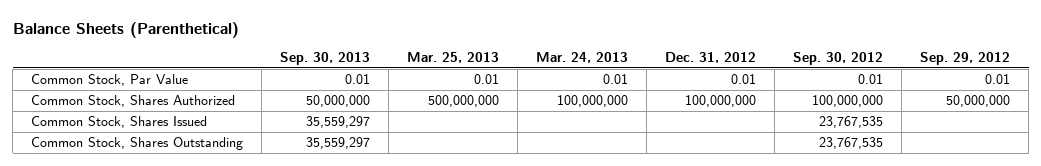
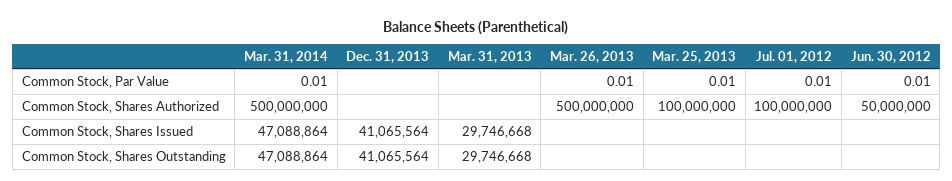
[280,52,371,66] Sep. 30, 2013 -> none
[536,52,629,64] Mar. 24, 2013 -> none
[665,52,757,64] Dec. 31, 2012 -> none
[793,52,884,66] Sep. 30, 2012 -> none
[920,52,1011,66] Sep. 29, 2012 -> none
none -> [243,50,328,63] Mar. 31, 2014
none -> [346,50,430,63] Dec. 31, 2013
none -> [447,50,532,63] Mar. 31, 2013
none -> [549,50,634,63] Mar. 26, 2013
none -> [756,50,833,63] Jul. 01, 2012
none -> [850,50,931,63] Jun. 30, 2012
[428,95,500,108] 500,000,000 -> [658,100,737,113] 100,000,000

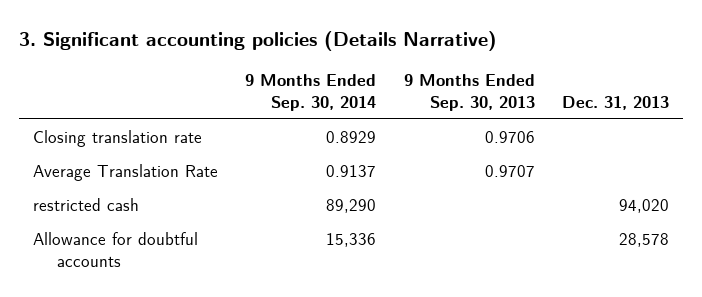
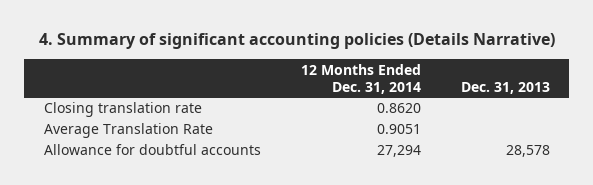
[19,30,498,51] 3. Significant accounting policies (Details Narrative) -> [38,33,555,50] 4. Summary of significant accounting policies (Details Narrative)
[245,73,377,111] 9 Months Ended Sep. 30, 2014 -> none
[403,73,535,111] 9 Months Ended Sep. 30, 2013 -> none
none -> [300,63,421,94] 12 Months Ended Dec. 31, 2014
[32,198,139,212] restricted cash -> none

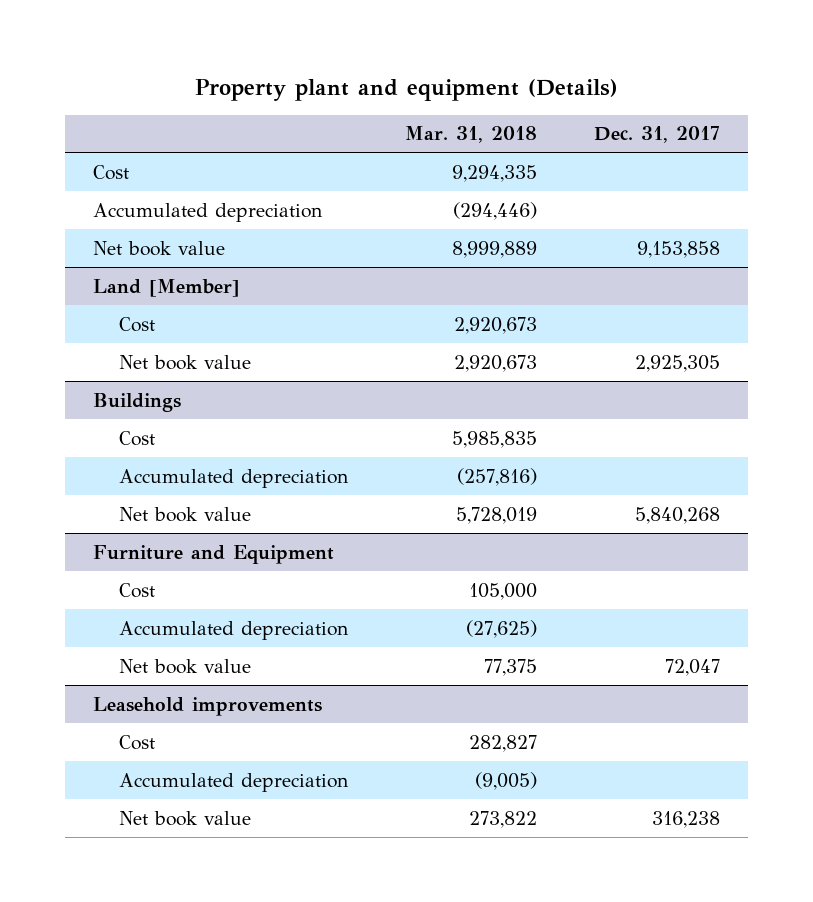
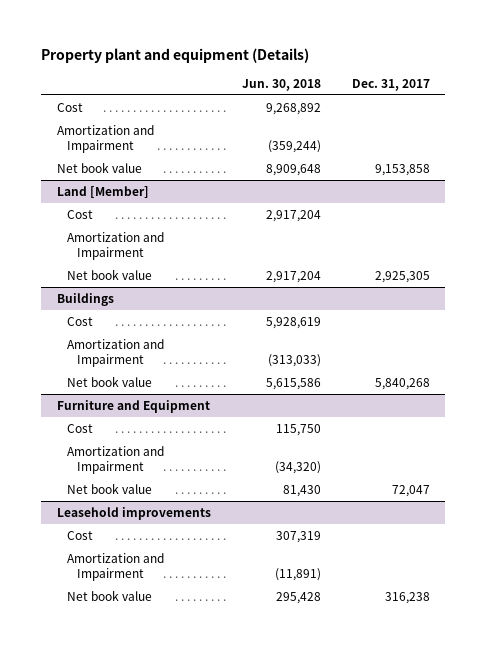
[405,126,538,144] Mar. 31, 2018 -> none
none -> [241,78,321,91] Jun. 30, 2018
[93,202,324,222] Accumulated depreciation -> [56,124,154,153] Amortization and Impairment
none -> [67,231,165,260] Amortization and Impairment
[118,468,349,488] Accumulated depreciation -> [67,338,165,367] Amortization and Impairment
[118,620,349,640] Accumulated depreciation -> [67,445,165,474] Amortization and Impairment
[118,772,349,792] Accumulated depreciation -> [67,552,165,581] Amortization and Impairment

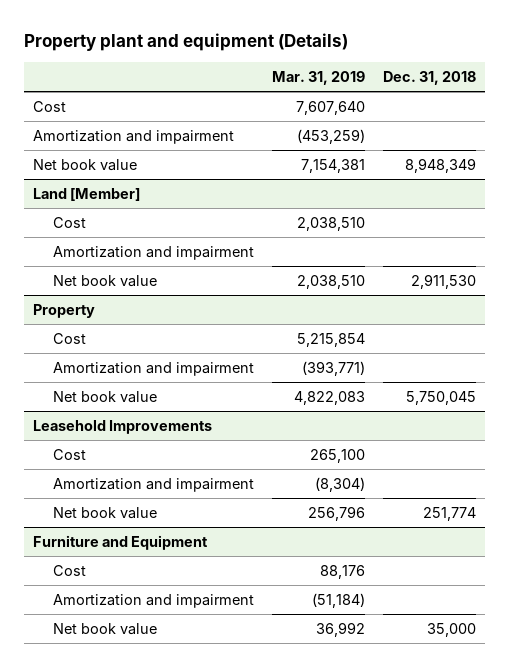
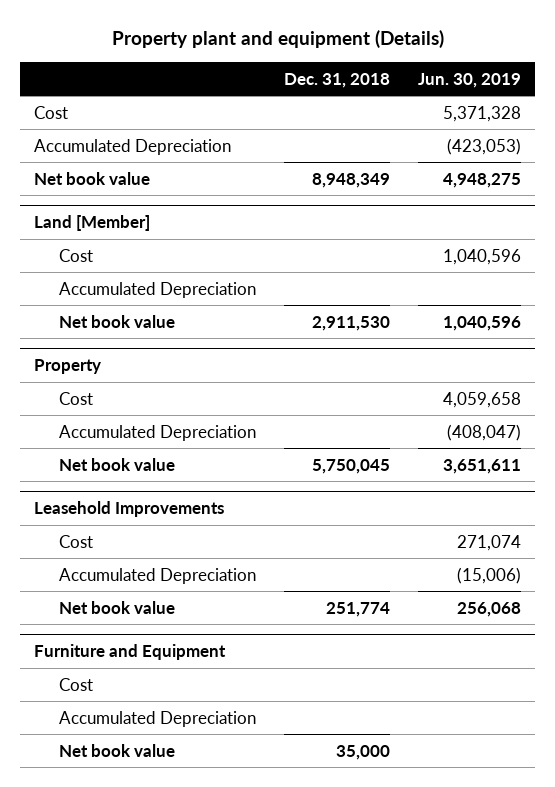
[272,70,366,85] Mar. 31, 2019 -> none
none -> [418,72,522,88] Jun. 30, 2019
[33,130,235,145] Amortization and impairment -> [33,138,231,155] Accumulated Depreciation
[53,246,255,261] Amortization and impairment -> [58,281,256,298] Accumulated Depreciation
[53,362,255,377] Amortization and impairment -> [58,424,256,441] Accumulated Depreciation
[53,478,255,493] Amortization and impairment -> [58,567,256,584] Accumulated Depreciation
[53,594,255,609] Amortization and impairment -> [58,710,256,727] Accumulated Depreciation

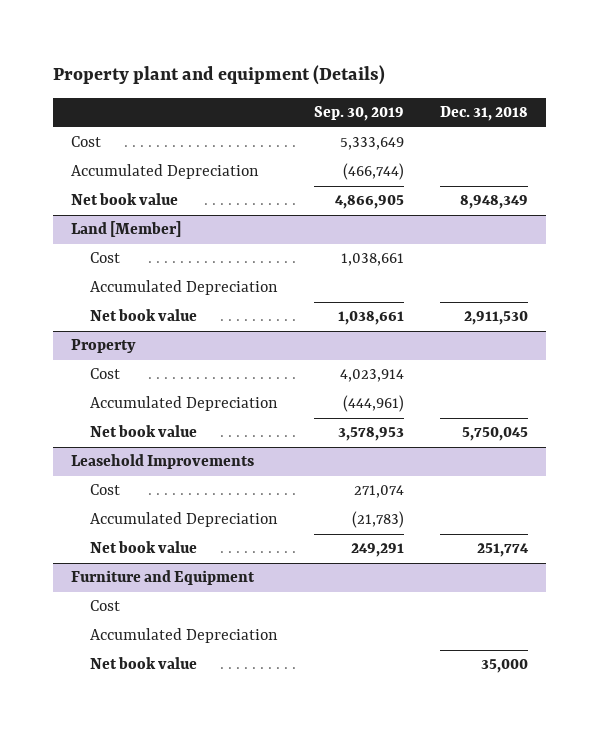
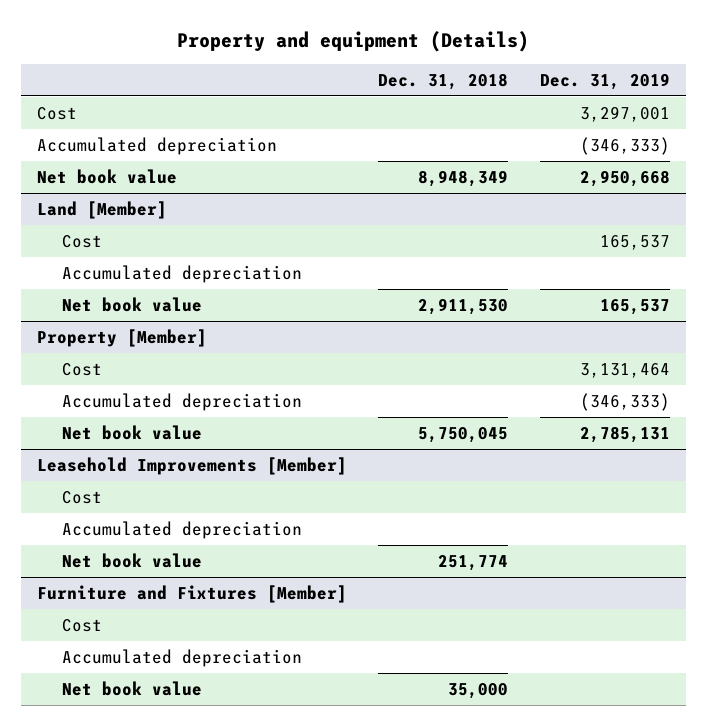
[52,65,385,86] Property plant and equipment (Details) -> [177,31,530,53] Property and equipment (Details)
[313,106,404,122] Sep. 30, 2019 -> none
none -> [540,72,671,90] Dec. 31, 2019
[70,164,259,180] Accumulated Depreciation -> [36,136,277,155] Accumulated depreciation
[90,280,279,296] Accumulated Depreciation -> [61,264,302,283] Accumulated depreciation
[70,339,136,354] Property -> [36,328,207,347] Property [Member]
[90,396,279,412] Accumulated Depreciation -> [61,392,302,411] Accumulated depreciation
[70,454,254,470] Leasehold Improvements -> [36,456,347,475] Leasehold Improvements [Member]
[90,512,279,528] Accumulated Depreciation -> [61,520,302,539] Accumulated depreciation
[70,570,255,586] Furniture and Equipment -> [36,584,347,603] Furniture and Fixtures [Member]
[90,628,279,644] Accumulated Depreciation -> [61,648,302,667] Accumulated depreciation

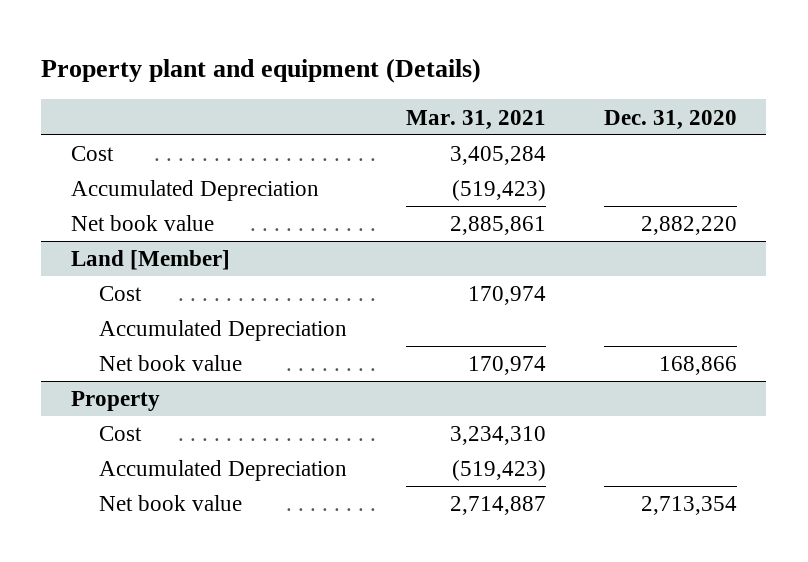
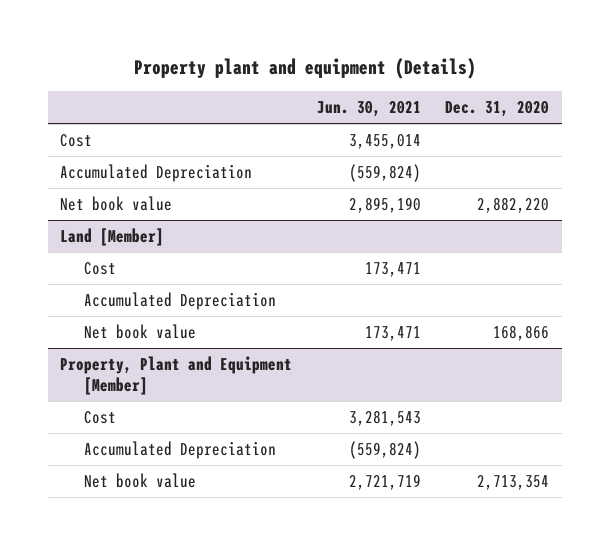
[405,109,546,130] Mar. 31, 2021 -> none
none -> [316,101,421,118] Jun. 30, 2021
[70,391,160,412] Property -> [60,355,293,395] Property, Plant and Equipment [Member]

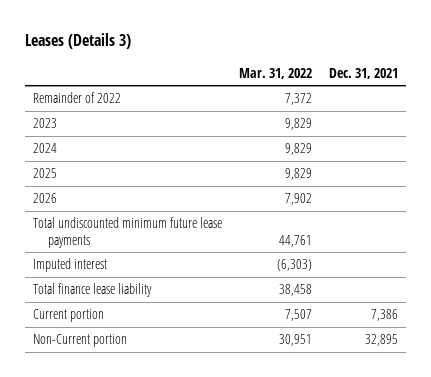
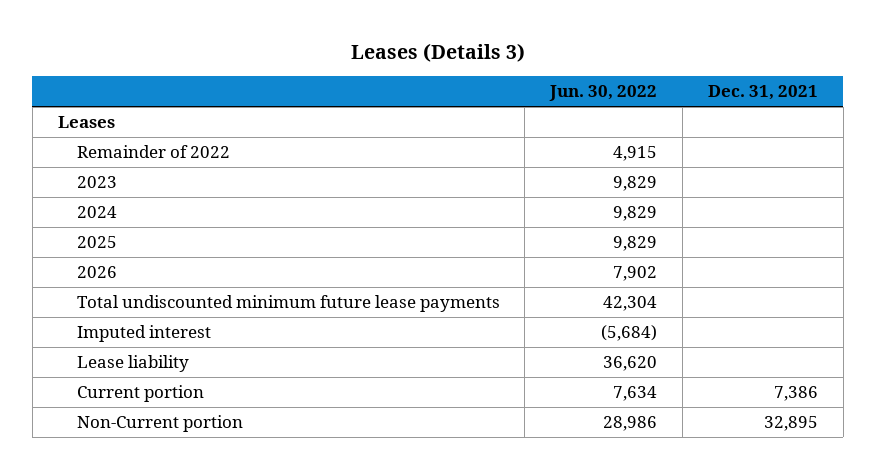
[238,67,312,79] Mar. 31, 2022 -> none
none -> [549,85,658,102] Jun. 30, 2022
none -> [57,116,115,129] Leases
[33,283,153,298] Total finance lease liability -> [76,355,189,373] Lease liability

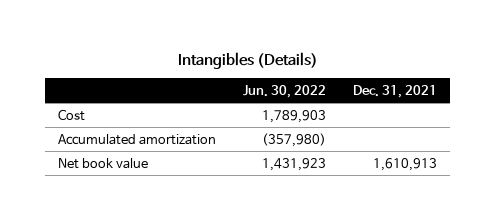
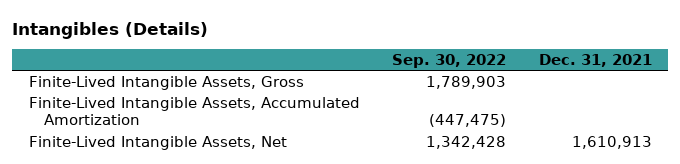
[243,85,327,99] Jun. 30, 2022 -> none
none -> [392,54,507,69] Sep. 30, 2022
[58,108,86,121] Cost -> [28,75,304,90] Finite-Lived Intangible Assets, Gross
[58,133,217,145] Accumulated amortization -> [28,96,360,126] Finite-Lived Intangible Assets, Accumulated Amortization
[58,157,149,169] Net book value -> [28,135,287,150] Finite-Lived Intangible Assets, Net

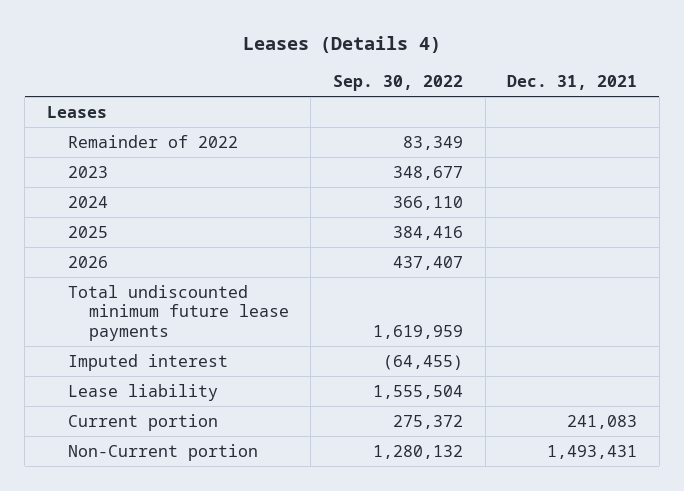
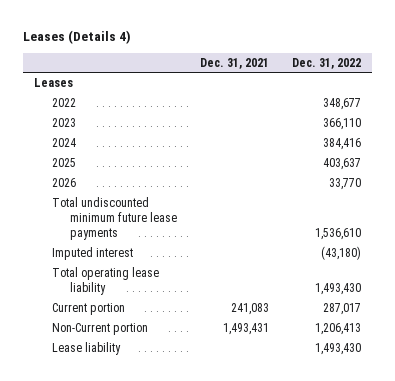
[332,75,463,92] Sep. 30, 2022 -> none
none -> [291,57,361,69] Dec. 31, 2022
[67,135,238,149] Remainder of 2022 -> [52,97,77,107] 2022
none -> [52,266,160,296] Total operating lease liability
[67,384,218,402] Lease liability -> [52,341,122,355] Lease liability

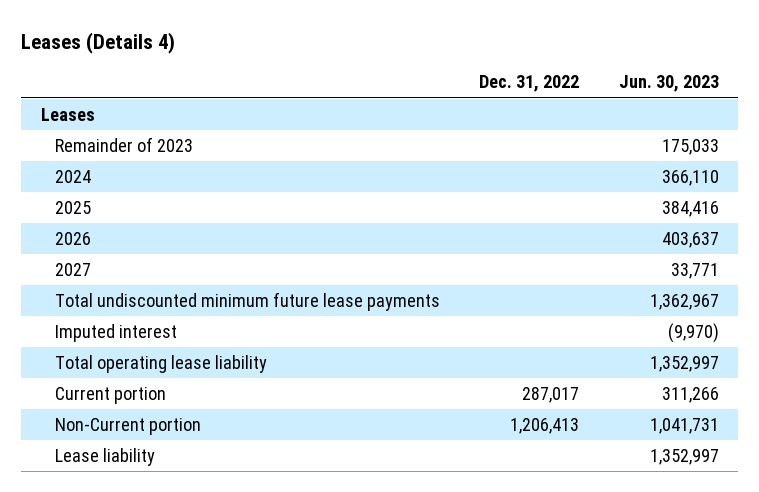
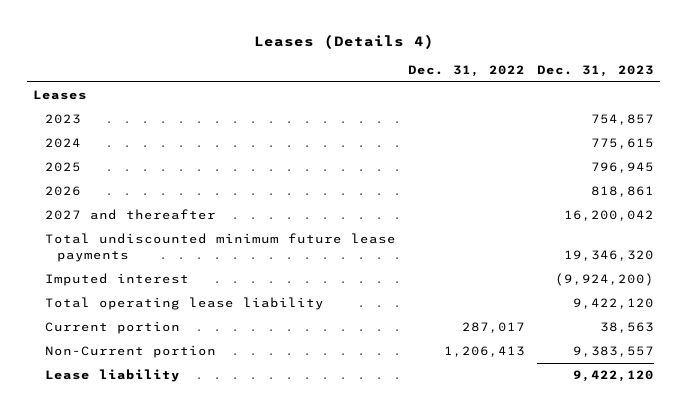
[618,75,719,93] Jun. 30, 2023 -> none
none -> [536,64,654,77] Dec. 31, 2023
[55,136,194,152] Remainder of 2023 -> [44,114,81,125] 2023
[55,262,92,276] 2027 -> [44,209,216,221] 2027 and thereafter

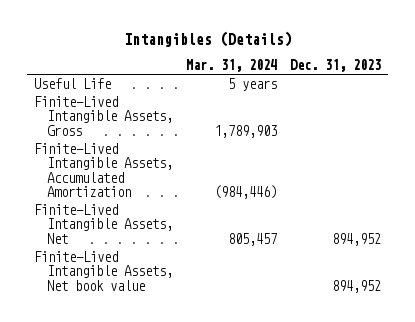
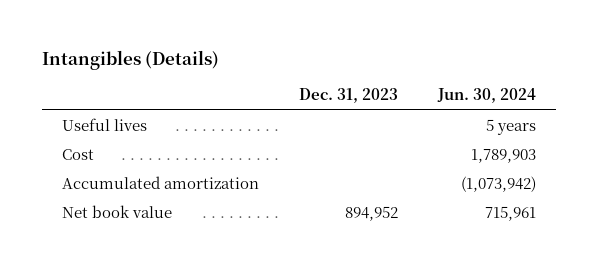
[186,58,278,72] Mar. 31, 2024 -> none
none -> [436,88,536,104] Jun. 30, 2024
[34,251,173,291] Finite-Lived Intangible Assets, Net book value -> none
[34,78,112,90] Useful Life -> [62,118,148,132] Useful lives
[34,96,173,136] Finite-Lived Intangible Assets, Gross -> [62,149,95,161] Cost
[34,143,173,197] Finite-Lived Intangible Assets, Accumulated Amortization -> [62,176,260,190] Accumulated amortization
[34,204,173,244] Finite-Lived Intangible Assets, Net -> [62,205,173,219] Net book value

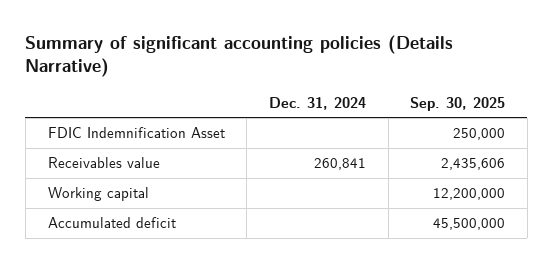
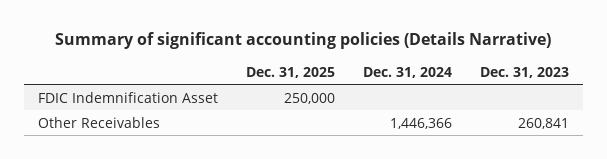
[410,96,506,111] Sep. 30, 2025 -> none
none -> [245,66,335,78] Dec. 31, 2025
none -> [479,66,569,78] Dec. 31, 2023
[47,187,149,202] Working capital -> none
[47,217,176,229] Accumulated deficit -> none
[47,157,160,169] Receivables value -> [37,116,160,128] Other Receivables
[313,158,366,171] 260,841 -> [389,117,452,129] 1,446,366

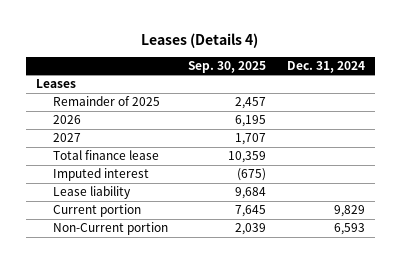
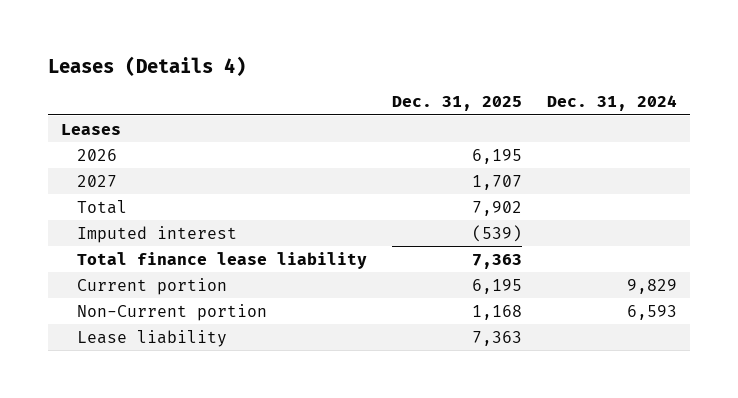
[188,60,267,73] Sep. 30, 2025 -> none
none -> [392,96,523,112] Dec. 31, 2025
[53,96,161,107] Remainder of 2025 -> none
[53,150,160,161] Total finance lease -> none
none -> [76,199,127,214] Total
none -> [76,251,367,269] Total finance lease liability
[53,186,132,200] Lease liability -> [76,329,227,347] Lease liability

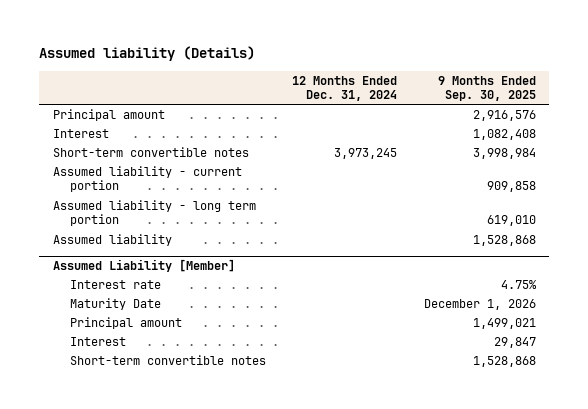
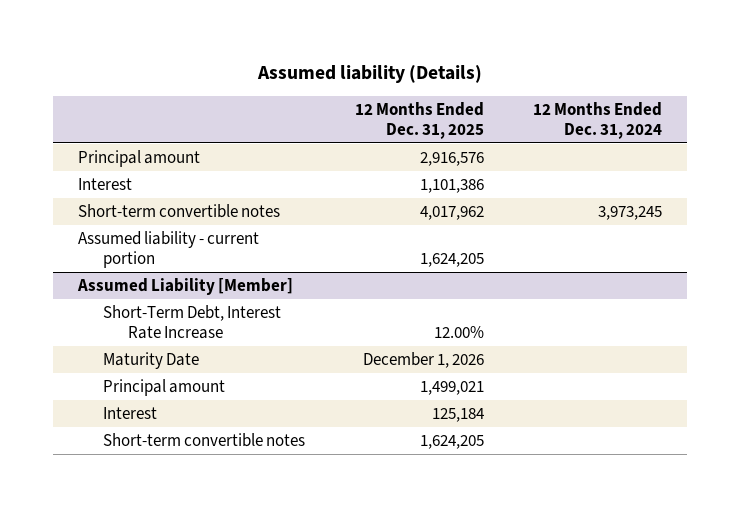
[437,75,536,102] 9 Months Ended Sep. 30, 2025 -> none
none -> [354,102,484,139] 12 Months Ended Dec. 31, 2025
[52,199,256,227] Assumed liability - long term portion -> none
[52,233,172,246] Assumed liability -> none
[69,279,161,289] Interest rate -> [102,305,281,339] Short-Term Debt, Interest Rate Increase

